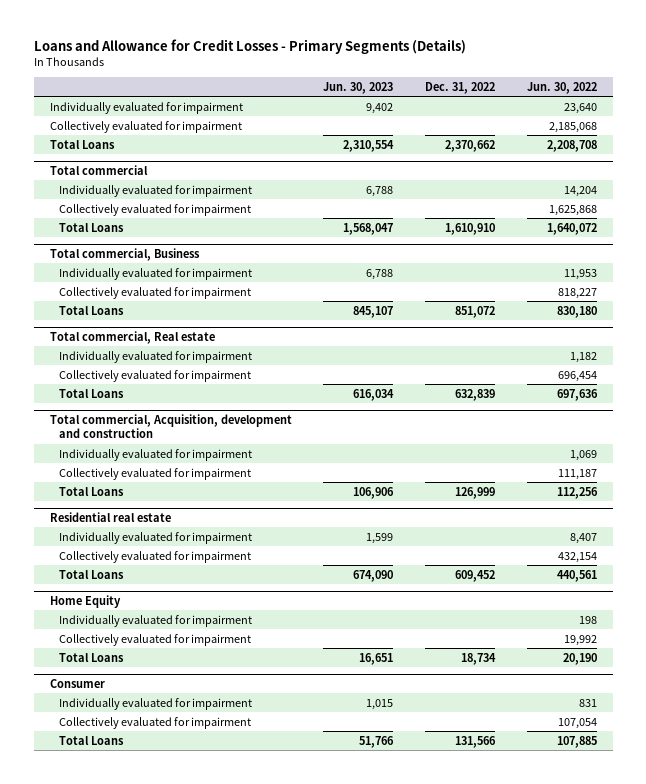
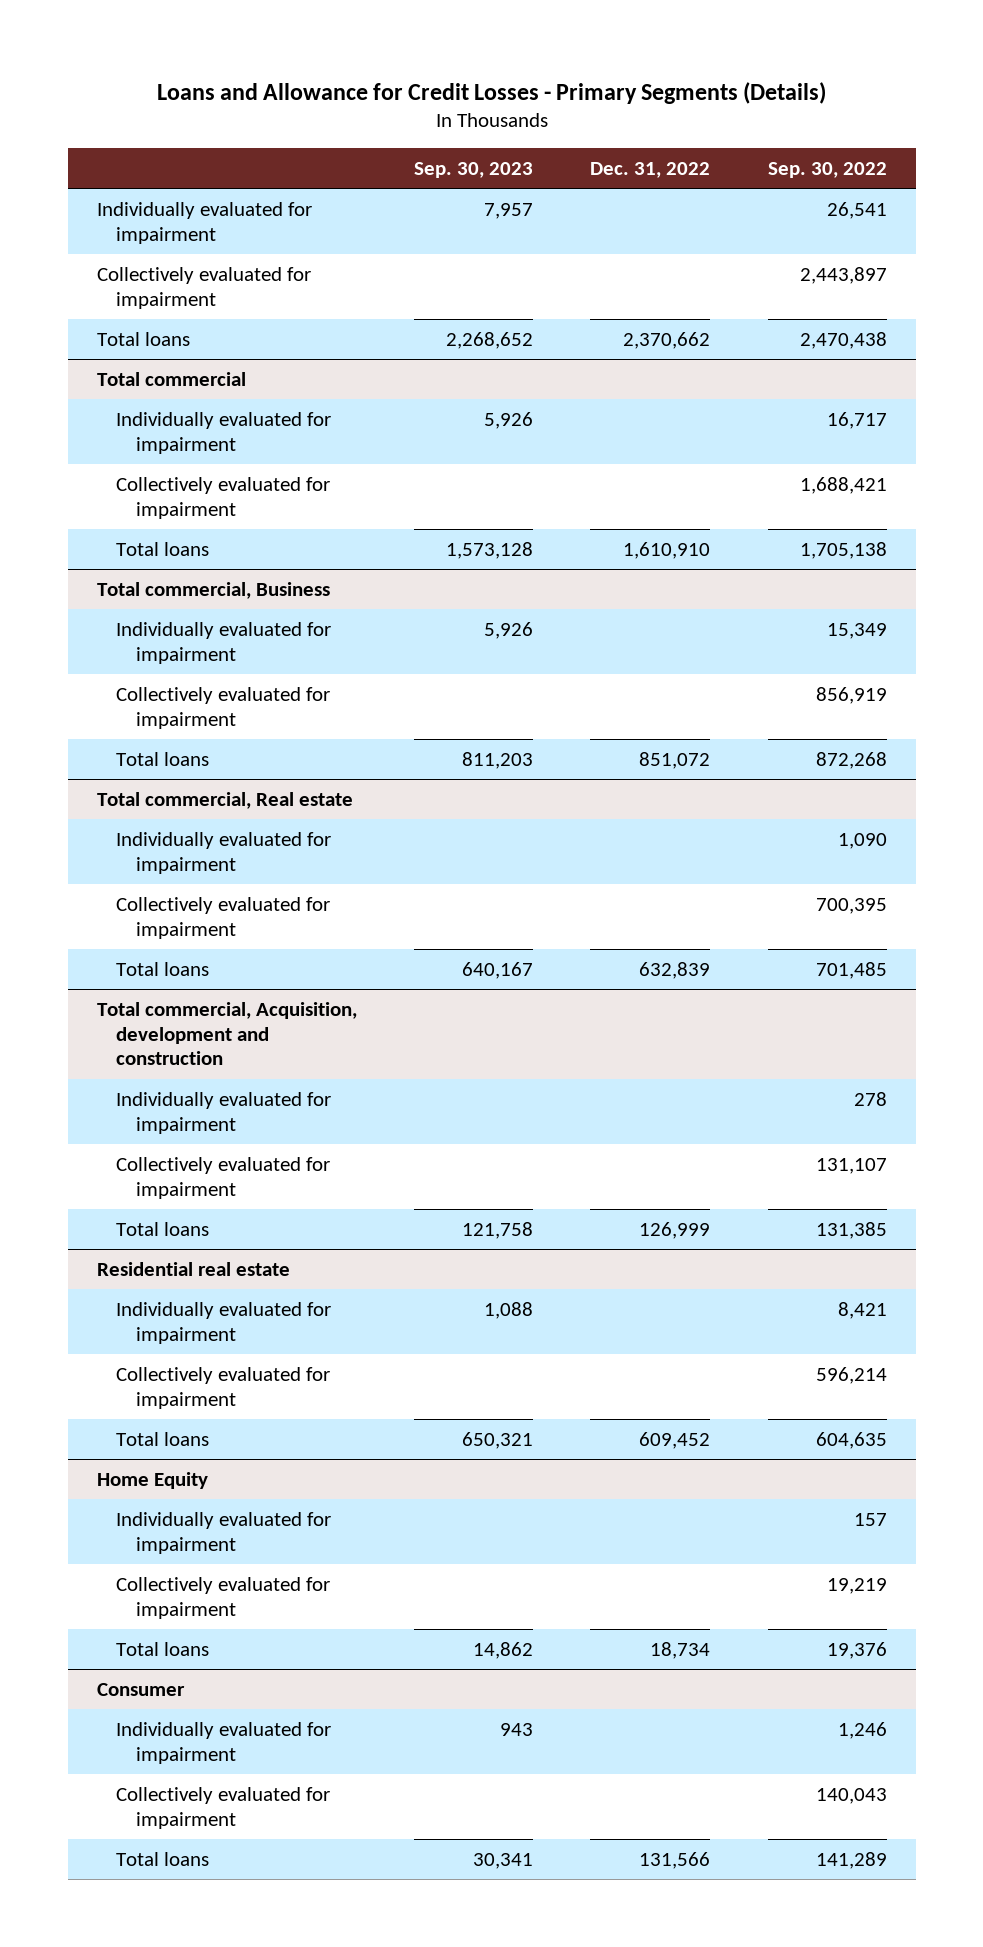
[323,81,394,94] Jun. 30, 2023 -> none
[526,81,597,94] Jun. 30, 2022 -> none
none -> [414,161,534,178] Sep. 30, 2023
none -> [767,161,887,178] Sep. 30, 2022
[49,139,115,149] Total Loans -> [96,331,190,346] Total loans
[58,222,124,232] Total Loans -> [116,541,210,556] Total loans
[58,305,124,315] Total Loans -> [116,751,210,766] Total loans
[58,388,124,398] Total Loans -> [116,961,210,976] Total loans
[58,486,124,496] Total Loans -> [116,1221,210,1236] Total loans
[58,569,124,579] Total Loans -> [116,1431,210,1446] Total loans
[58,652,124,662] Total Loans -> [116,1641,210,1656] Total loans
[58,735,124,745] Total Loans -> [116,1851,210,1866] Total loans

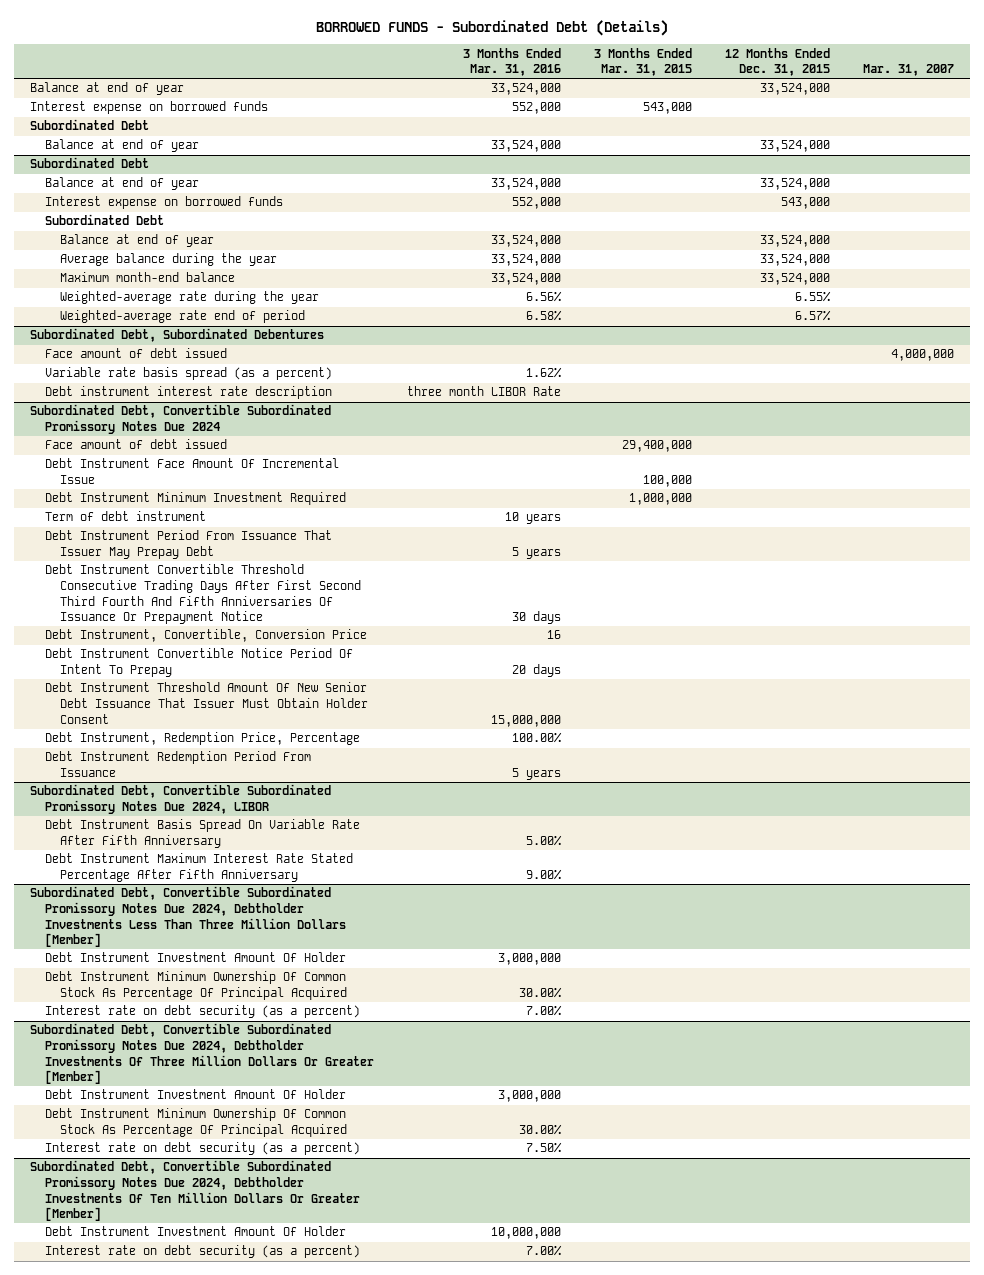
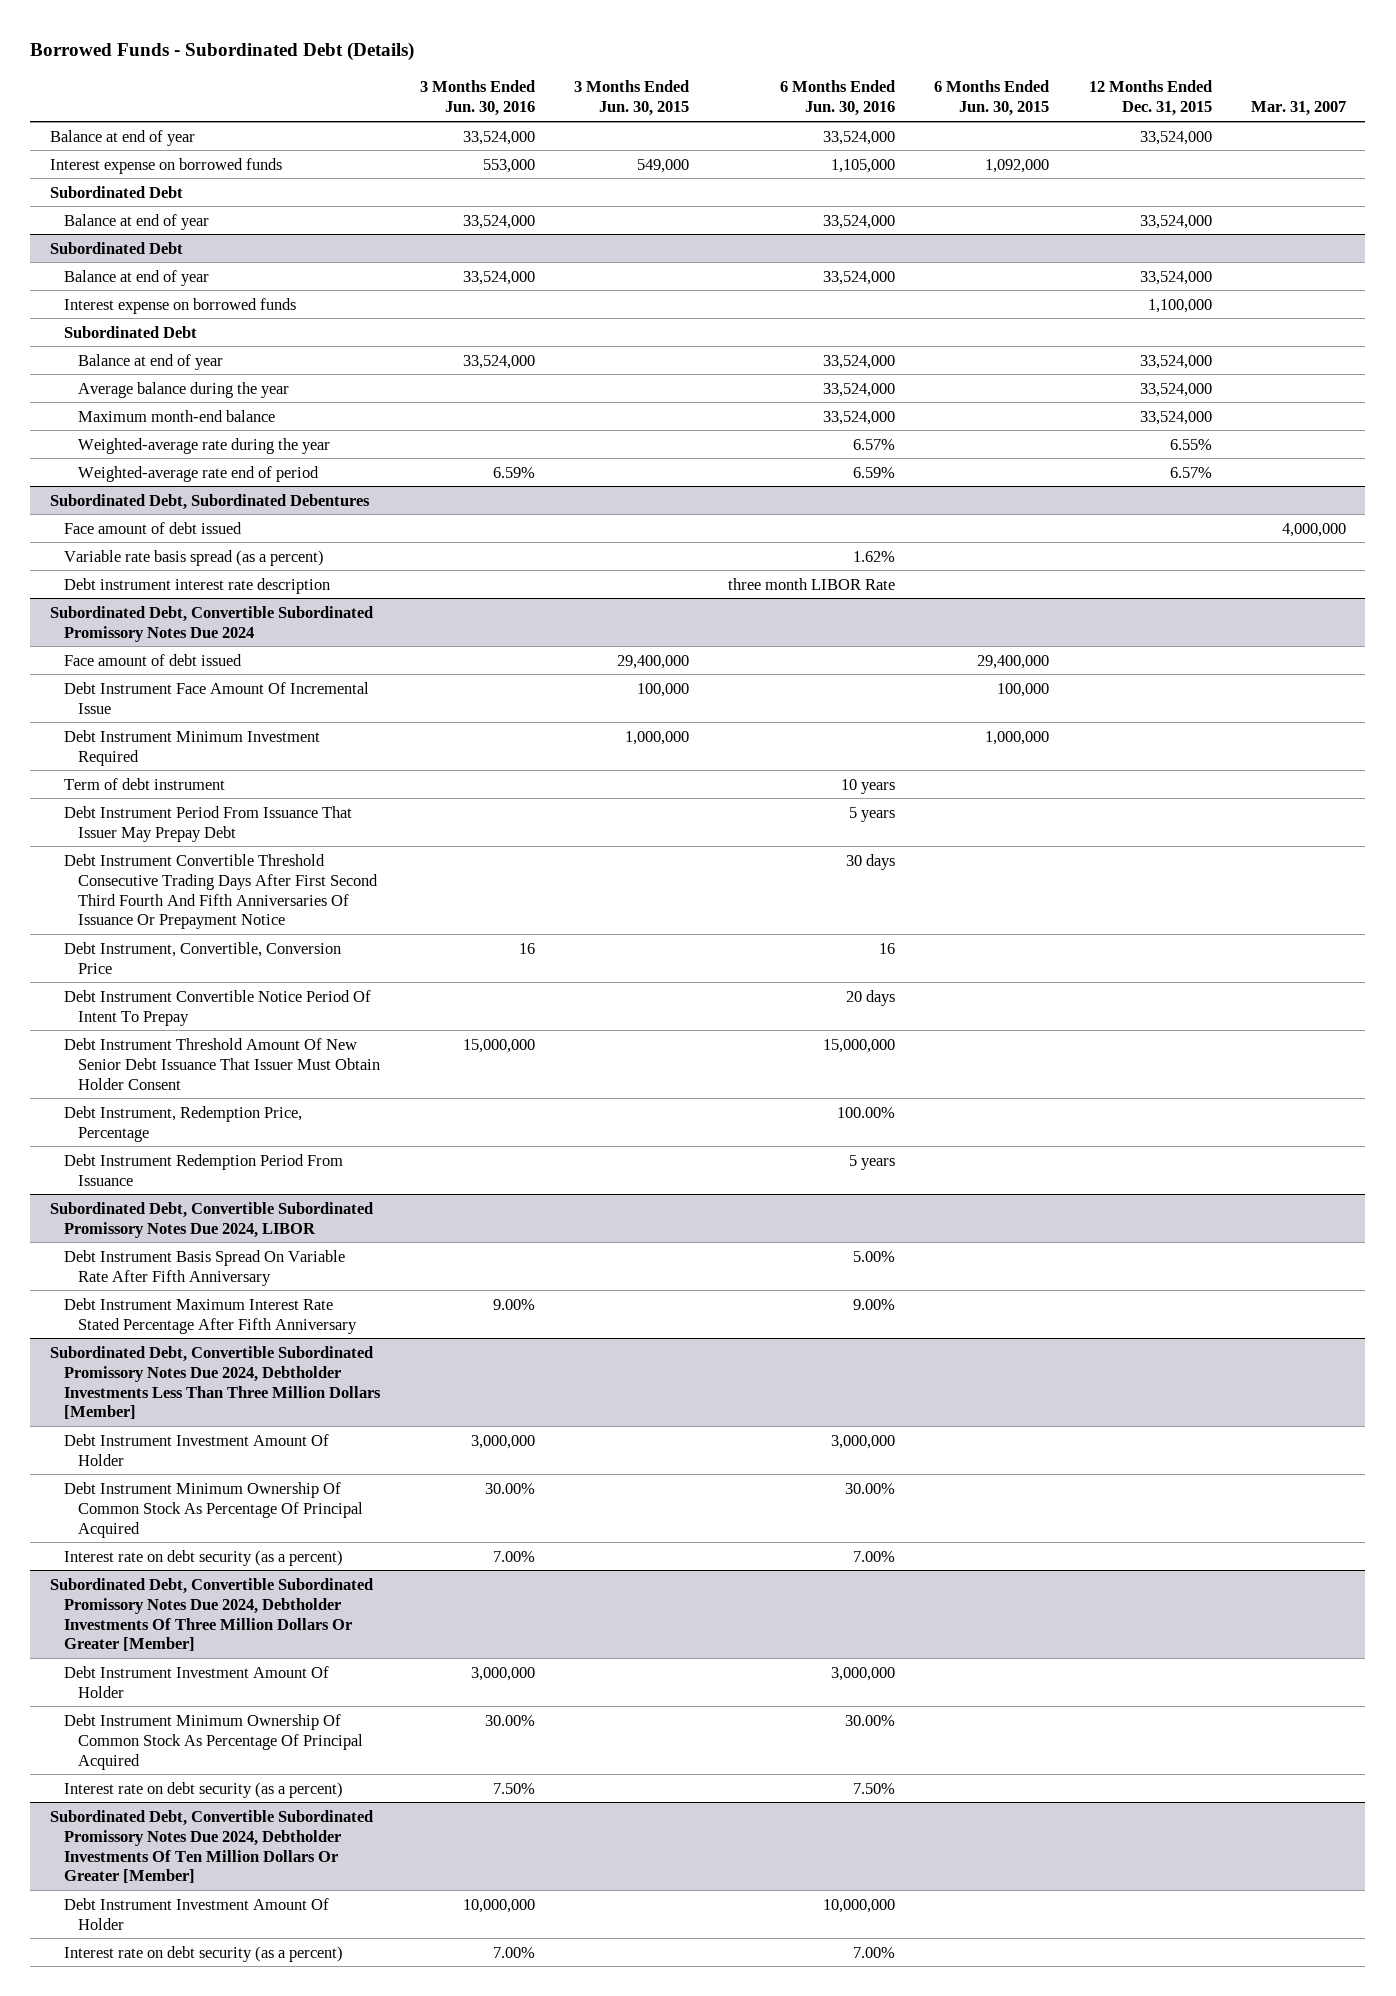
[315,20,668,37] BORROWED FUNDS - Subordinated Debt (Details) -> [30,42,415,62] Borrowed Funds - Subordinated Debt (Details)
[462,47,561,77] 3 Months Ended Mar. 31, 2016 -> none
[593,47,692,77] 3 Months Ended Mar. 31, 2015 -> none
none -> [419,80,535,117] 3 Months Ended Jun. 30, 2016
none -> [573,80,689,117] 3 Months Ended Jun. 30, 2015
none -> [780,80,896,117] 6 Months Ended Jun. 30, 2016
none -> [934,80,1050,117] 6 Months Ended Jun. 30, 2015
[780,197,830,210] 543,000 -> [1147,298,1212,313] 1,100,000

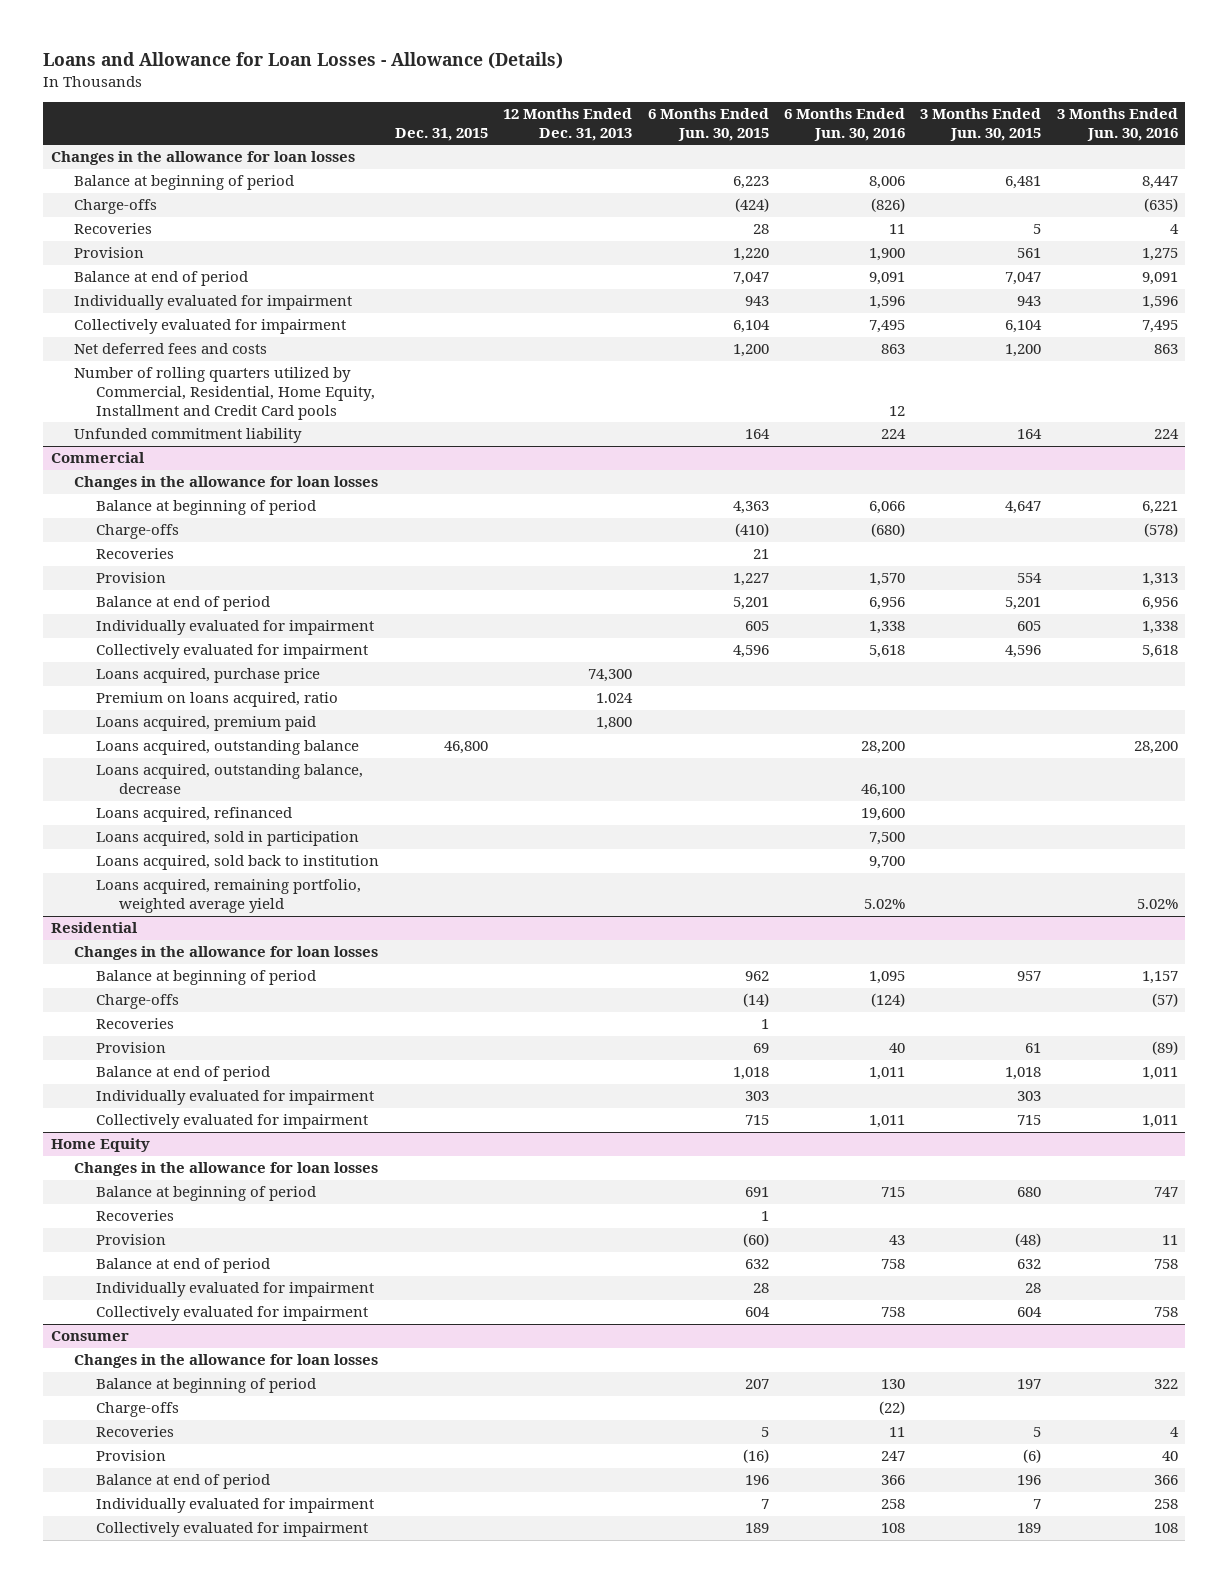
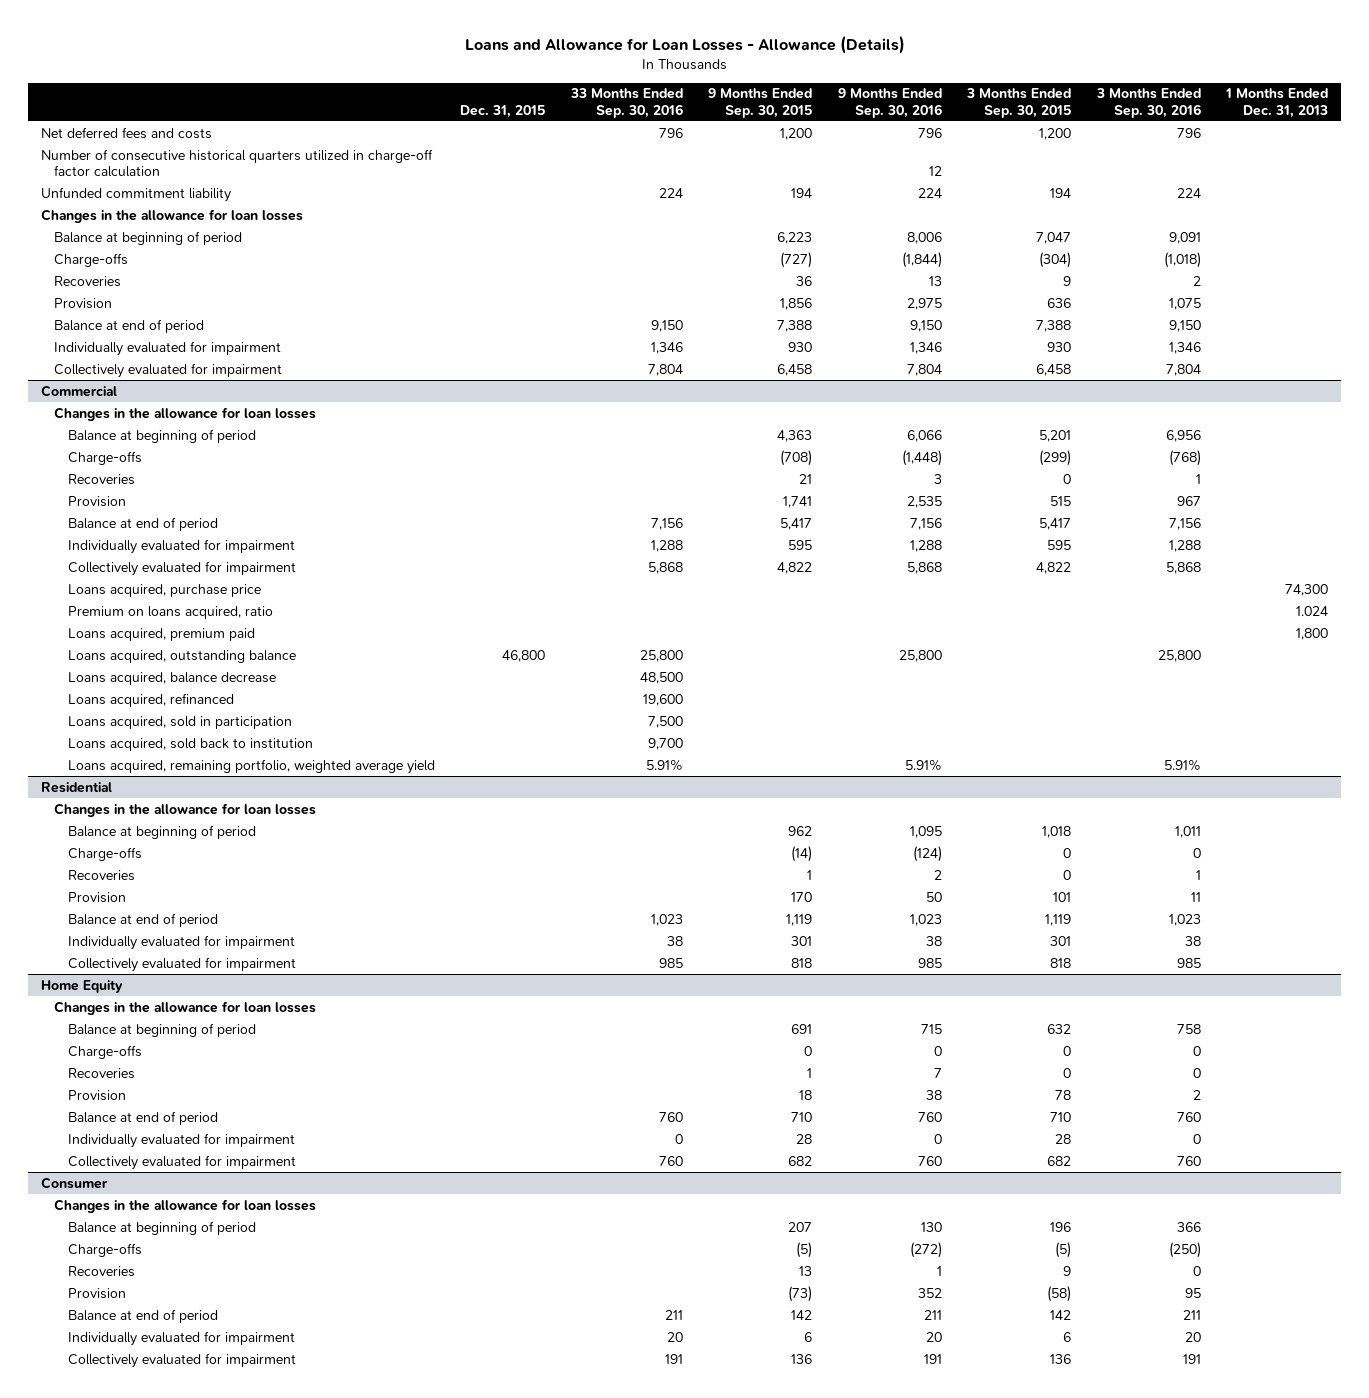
[503,108,633,141] 12 Months Ended Dec. 31, 2013 -> none
[647,108,769,141] 6 Months Ended Jun. 30, 2015 -> none
[783,108,905,141] 6 Months Ended Jun. 30, 2016 -> none
[920,108,1042,141] 3 Months Ended Jun. 30, 2015 -> none
[1056,108,1178,141] 3 Months Ended Jun. 30, 2016 -> none
none -> [569,88,683,118] 33 Months Ended Sep. 30, 2016
none -> [708,88,813,118] 9 Months Ended Sep. 30, 2015
none -> [837,88,942,118] 9 Months Ended Sep. 30, 2016
none -> [966,88,1072,118] 3 Months Ended Sep. 30, 2015
none -> [1095,88,1201,118] 3 Months Ended Sep. 30, 2016
none -> [1225,88,1329,118] 1 Months Ended Dec. 31, 2013
[73,343,267,355] Net deferred fees and costs -> [40,126,212,139] Net deferred fees and costs
none -> [40,148,433,178] Number of consecutive historical quarters utilized in charge-off factor calculation
[73,428,302,444] Unfunded commitment liability -> [40,186,231,202] Unfunded commitment liability
[73,367,376,420] Number of rolling quarters utilized by Commercial, Residential, Home Equity, Installment and Credit Card pools -> none
[96,764,364,794] Loans acquired, outstanding balance, decrease -> [68,671,277,685] Loans acquired, balance decrease
none -> [68,1044,143,1059] Charge-offs

